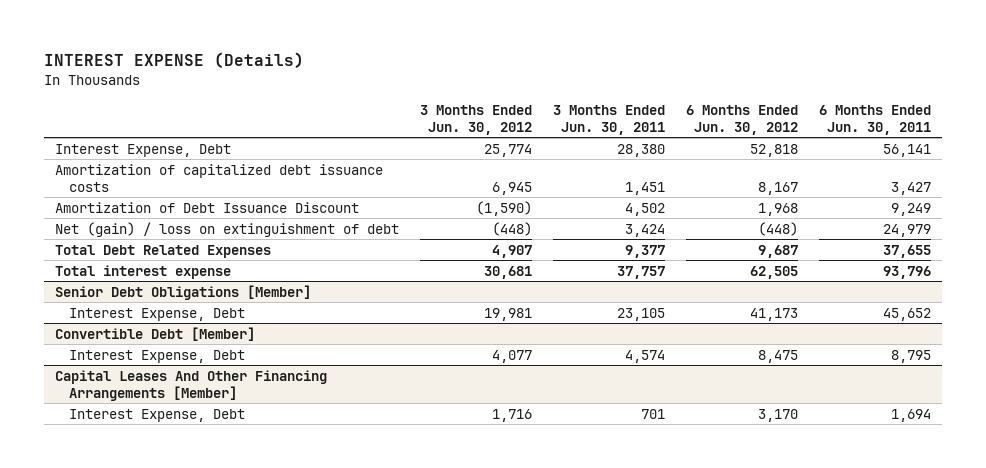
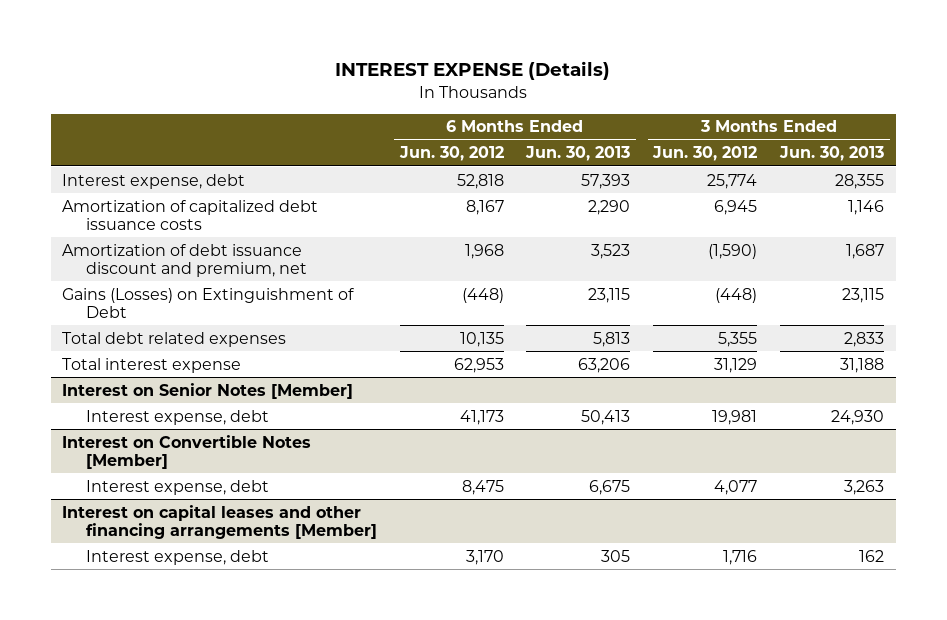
[553,104,666,135] 3 Months Ended Jun. 30, 2011 -> none
[819,104,932,135] 6 Months Ended Jun. 30, 2011 -> none
none -> [525,146,631,162] Jun. 30, 2013
none -> [779,146,885,162] Jun. 30, 2013
[55,143,232,157] Interest Expense, Debt -> [62,173,246,189] Interest expense, debt
[55,284,312,300] Senior Debt Obligations [Member] -> none
[55,326,256,341] Convertible Debt [Member] -> none
[55,201,360,213] Amortization of Debt Issuance Discount -> [62,243,307,278] Amortization of debt issuance discount and premium, net
[55,221,400,237] Net (gain) / loss on extinguishment of debt -> [62,287,355,319] Gains (Losses) on Extinguishment of Debt
[55,244,272,258] Total Debt Related Expenses -> [62,331,287,347] Total debt related expenses
[492,244,533,258] 4,907 -> [718,331,758,347] 5,355
[758,244,799,258] 9,687 -> [459,331,504,347] 10,135
[484,265,533,279] 30,681 -> [714,357,758,373] 31,129
[750,265,799,279] 62,505 -> [453,357,504,373] 62,953
none -> [62,382,354,399] Interest on Senior Notes [Member]
[68,307,245,321] Interest Expense, Debt -> [85,409,269,425] Interest expense, debt
none -> [62,434,312,470] Interest on Convertible Notes [Member]
[68,349,245,363] Interest Expense, Debt -> [85,479,269,495] Interest expense, debt
[55,369,328,401] Capital Leases And Other Financing Arrangements [Member] -> [62,504,377,540] Interest on capital leases and other financing arrangements [Member]
[68,408,245,422] Interest Expense, Debt -> [85,549,269,565] Interest expense, debt

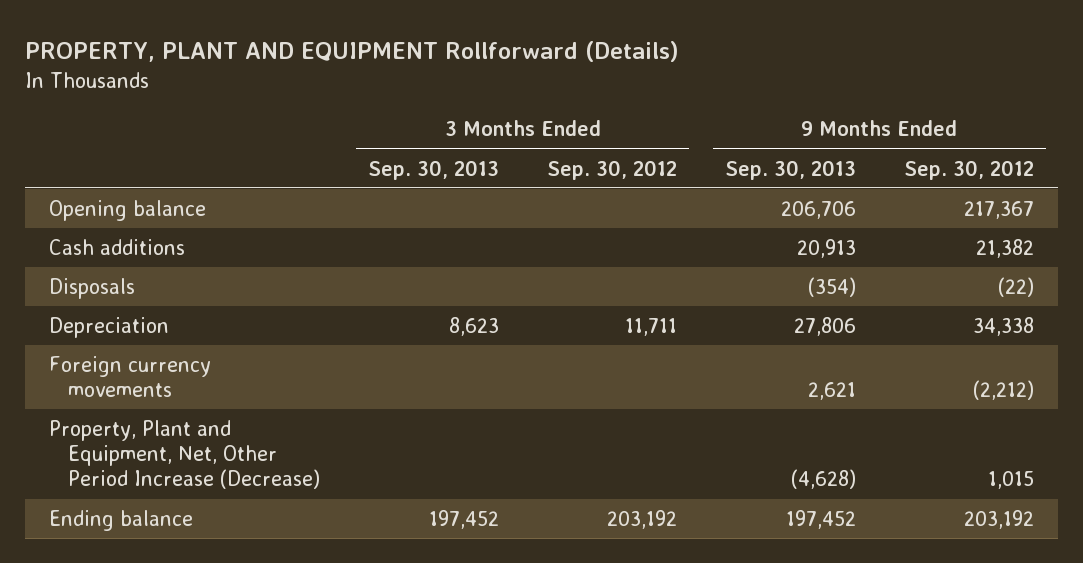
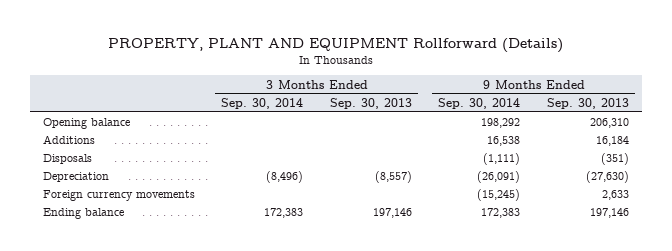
[547,159,678,180] Sep. 30, 2012 -> none
[903,159,1034,180] Sep. 30, 2012 -> none
none -> [221,97,304,109] Sep. 30, 2014
none -> [438,97,521,109] Sep. 30, 2014
[49,419,321,490] Property, Plant and Equipment, Net, Other Period Increase (Decrease) -> none
[781,200,857,219] 206,706 -> [589,118,629,129] 206,310
[49,238,186,255] Cash additions -> [42,135,95,145] Additions
[797,238,857,258] 20,913 -> [595,136,629,147] 16,184
[808,276,857,297] (354) -> [600,153,629,166] (351)
[449,316,500,336] 8,623 -> [374,171,412,184] (8,557)
[794,316,857,336] 27,806 -> [585,171,629,184] (27,630)
[808,382,857,401] 2,621 -> [601,190,629,201] 2,633
[429,509,500,529] 197,452 -> [372,208,412,219] 197,146
[786,509,857,529] 197,452 -> [589,208,629,219] 197,146

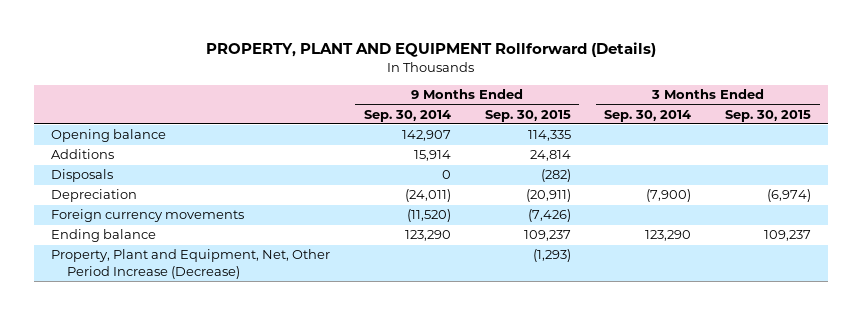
[329,97,412,109] Sep. 30, 2013 -> none
[546,97,629,109] Sep. 30, 2013 -> none
none -> [484,109,571,122] Sep. 30, 2015
none -> [725,109,812,122] Sep. 30, 2015
[481,118,521,129] 198,292 -> [401,130,451,142] 142,907
[487,136,521,147] 16,538 -> [413,150,451,162] 15,914
[483,153,521,166] (1,111) -> [441,170,451,180] 0
[266,171,304,184] (8,496) -> [646,189,692,203] (7,900)
[477,171,521,184] (26,091) -> [404,189,451,203] (24,011)
[477,189,521,202] (15,245) -> [406,209,451,223] (11,520)
[264,208,304,219] 172,383 -> [645,230,692,242] 123,290
[481,208,521,219] 172,383 -> [404,230,451,242] 123,290
none -> [51,249,331,279] Property, Plant and Equipment, Net, Other Period Increase (Decrease)

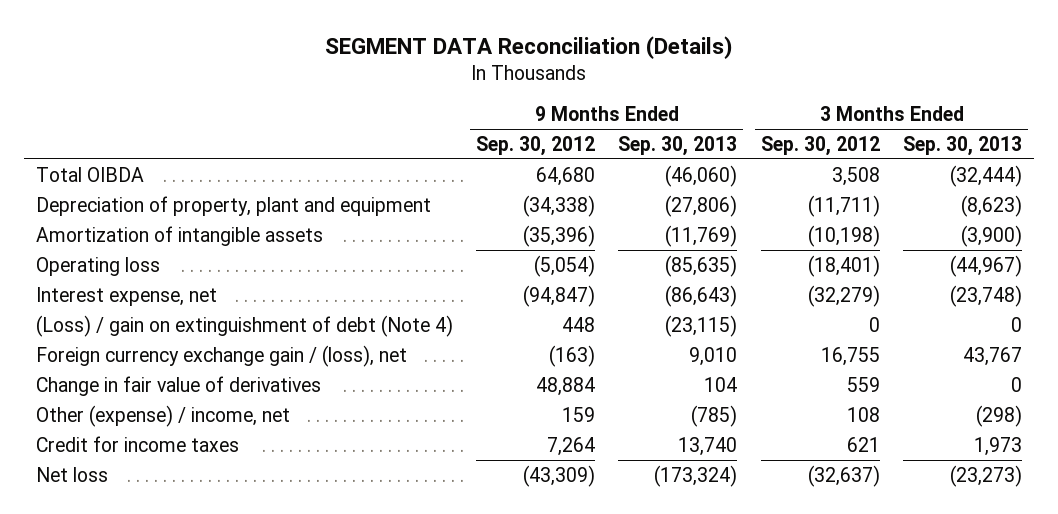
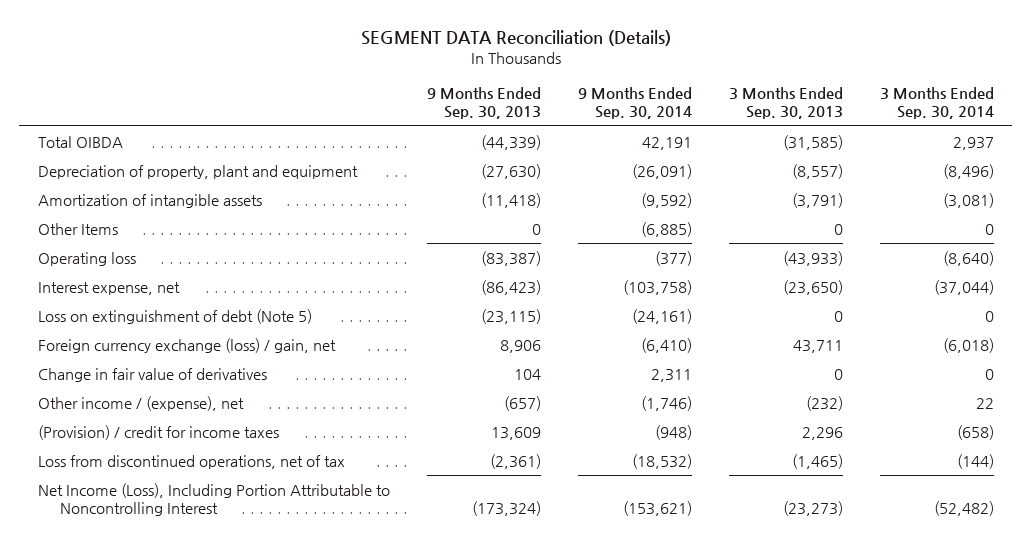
[476,135,596,156] Sep. 30, 2012 -> none
[760,135,880,156] Sep. 30, 2012 -> none
none -> [577,86,692,120] 9 Months Ended Sep. 30, 2014
none -> [879,86,994,120] 3 Months Ended Sep. 30, 2014
[665,164,738,187] (46,060) -> [480,134,541,150] (44,339)
[950,164,1023,187] (32,444) -> [782,134,843,150] (31,585)
[665,194,738,217] (27,806) -> [480,163,541,179] (27,630)
[961,194,1023,217] (8,623) -> [791,163,843,179] (8,557)
[665,224,738,247] (11,769) -> [480,192,541,208] (11,418)
[961,224,1023,247] (3,900) -> [791,192,843,208] (3,791)
none -> [37,222,118,235] Other Items
[665,254,738,277] (85,635) -> [480,250,541,266] (83,387)
[950,254,1023,277] (44,967) -> [782,250,843,266] (43,933)
[665,284,738,307] (86,643) -> [480,279,541,295] (86,423)
[950,284,1023,307] (23,748) -> [782,279,843,295] (23,650)
[35,314,453,337] (Loss) / gain on extinguishment of debt (Note 4) -> [37,308,312,324] Loss on extinguishment of debt (Note 5)
[35,344,407,367] Foreign currency exchange gain / (loss), net -> [37,337,336,353] Foreign currency exchange (loss) / gain, net
[689,346,738,366] 9,010 -> [499,339,541,353] 8,906
[963,346,1023,366] 43,767 -> [792,339,843,353] 43,711
[35,404,290,427] Other (expense) / income, net -> [37,395,244,411] Other income / (expense), net
[691,404,738,427] (785) -> [503,395,541,411] (657)
[976,404,1023,427] (298) -> [805,395,843,411] (232)
[35,435,239,452] Credit for income taxes -> [37,424,279,440] (Provision) / credit for income taxes
[678,436,738,456] 13,740 -> [490,426,541,440] 13,609
[974,436,1023,456] 1,973 -> [801,426,843,440] 2,296
none -> [37,454,345,469] Loss from discontinued operations, net of tax
[35,466,108,482] Net loss -> [37,482,390,517] Net Income (Loss), Including Portion Attributable to Noncontrolling Interest

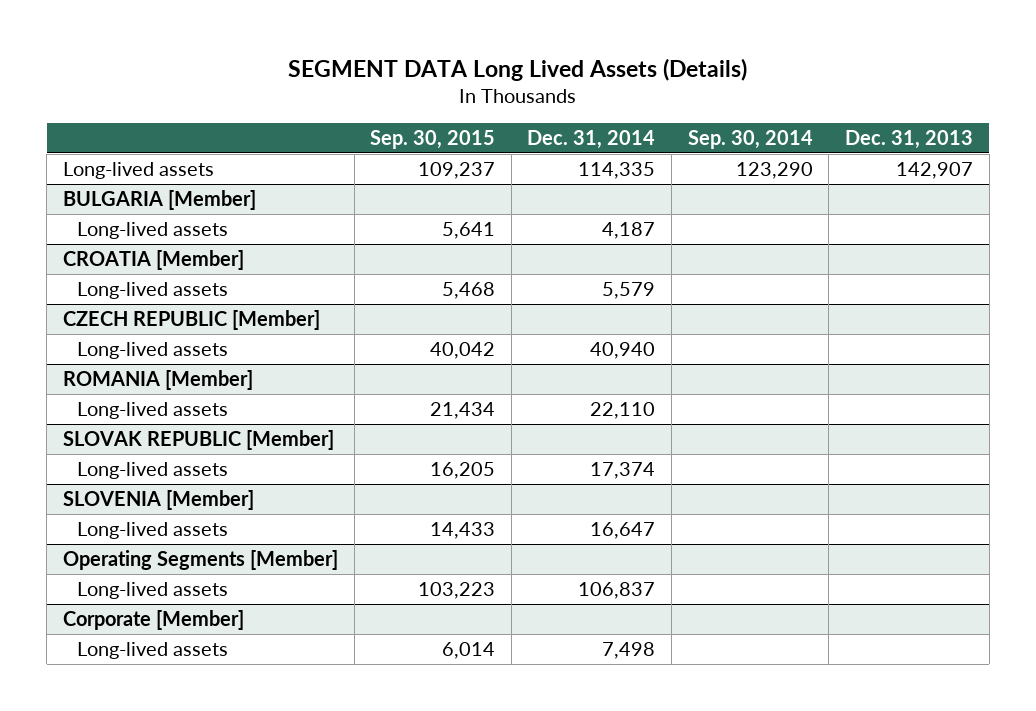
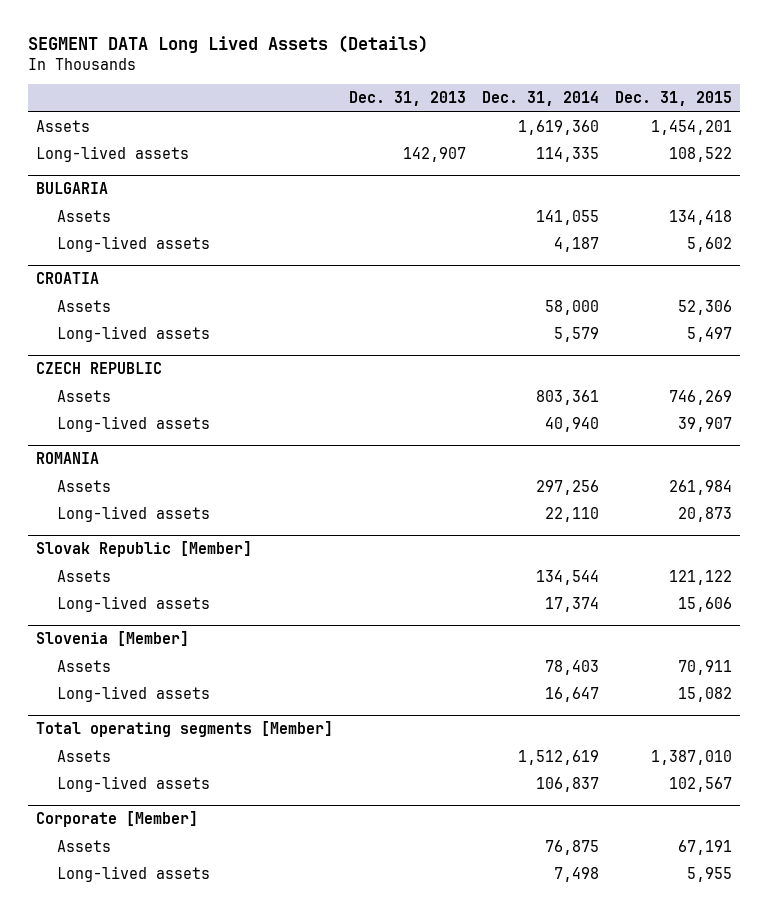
[370,129,496,149] Sep. 30, 2015 -> none
[687,129,813,149] Sep. 30, 2014 -> none
none -> [614,91,732,107] Dec. 31, 2015
none -> [36,119,91,132] Assets
[62,190,256,211] BULGARIA [Member] -> [36,182,109,195] BULGARIA
none -> [57,209,112,222] Assets
[62,250,244,271] CROATIA [Member] -> [36,272,100,285] CROATIA
none -> [57,299,112,312] Assets
[62,310,320,331] CZECH REPUBLIC [Member] -> [36,362,163,375] CZECH REPUBLIC
none -> [57,389,112,402] Assets
[62,370,253,391] ROMANIA [Member] -> [36,452,100,465] ROMANIA
none -> [57,479,112,492] Assets
[62,430,334,451] SLOVAK REPUBLIC [Member] -> [36,541,253,558] Slovak Republic [Member]
none -> [57,569,112,582] Assets
[62,490,254,511] SLOVENIA [Member] -> [36,631,190,647] Slovenia [Member]
none -> [57,659,112,672] Assets
[62,550,338,571] Operating Segments [Member] -> [36,721,334,738] Total operating segments [Member]
none -> [57,749,112,762] Assets
none -> [57,839,112,852] Assets

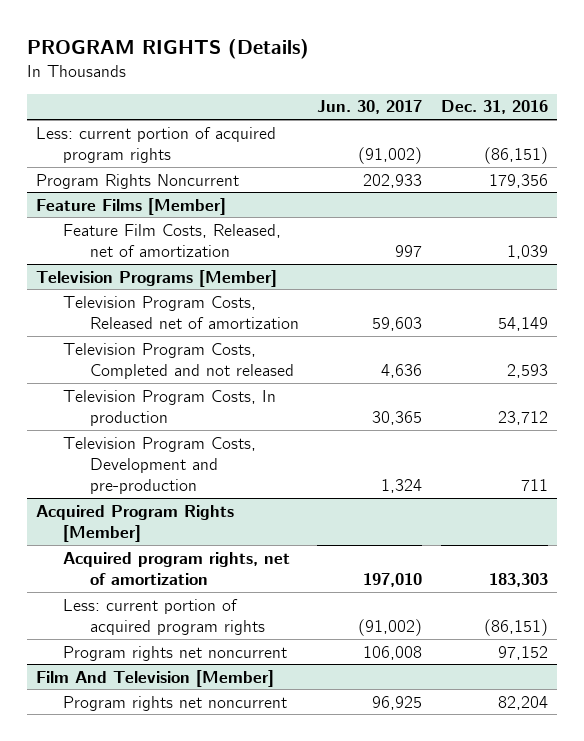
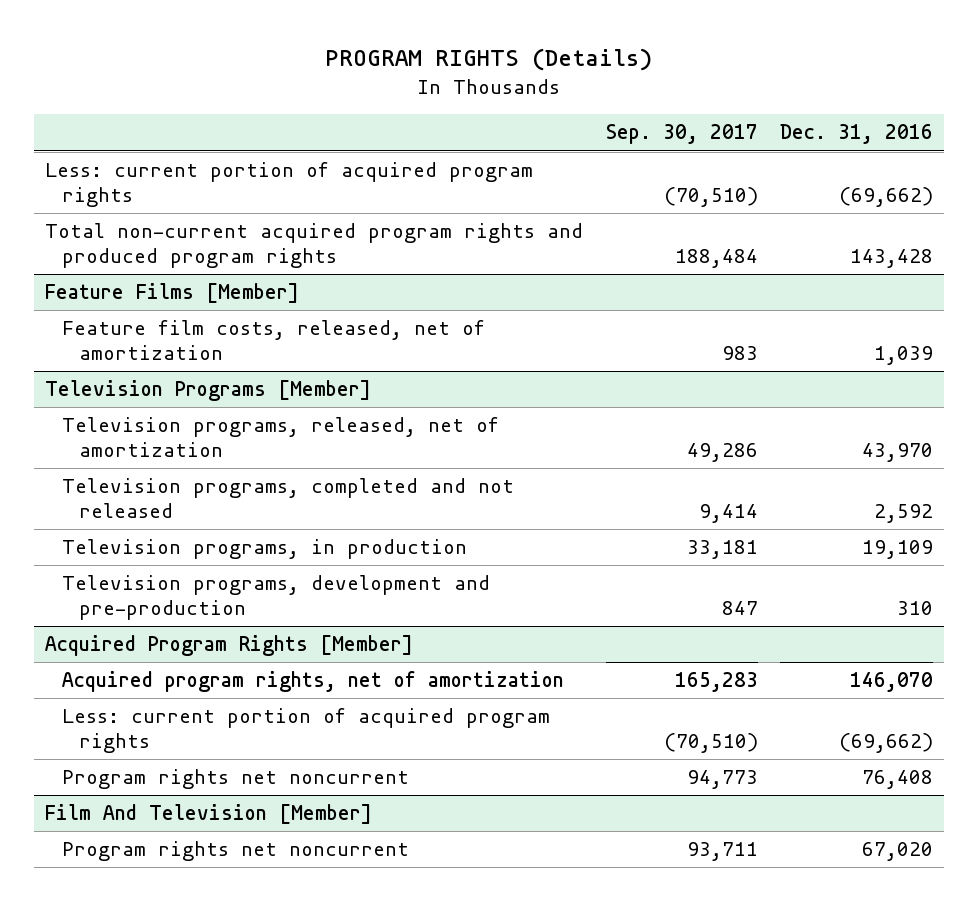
[317,100,423,115] Jun. 30, 2017 -> none
none -> [605,124,758,145] Sep. 30, 2017
[483,146,548,164] (86,151) -> [839,187,934,208] (69,662)
[36,173,240,189] Program Rights Noncurrent -> [45,223,584,269] Total non-current acquired program rights and produced program rights
[488,173,548,188] 179,356 -> [850,249,934,269] 143,428
[63,223,282,257] Feature Film Costs, Released, net of amortization -> [62,320,486,361] Feature film costs, released, net of amortization
[63,295,299,329] Television Program Costs, Released net of amortization -> [62,417,500,458] Television programs, released, net of amortization
[497,316,548,331] 54,149 -> [862,443,934,463] 43,970
[63,342,294,379] Television Program Costs, Completed and not released -> [62,478,515,519] Television programs, completed and not released
[506,363,548,378] 2,593 -> [874,504,934,524] 2,592
[63,389,277,426] Television Program Costs, In production -> [62,539,468,560] Television programs, in production
[497,410,548,425] 23,712 -> [862,540,934,560] 19,109
[63,436,257,494] Television Program Costs, Development and pre-production -> [62,575,491,621] Television programs, development and pre-production
[520,478,548,491] 711 -> [897,601,934,616] 310
[488,572,548,587] 183,303 -> [850,672,934,693] 146,070
[483,618,548,636] (86,151) -> [839,733,934,754] (69,662)
[497,645,548,660] 97,152 -> [862,770,934,790] 76,408
[497,695,548,710] 82,204 -> [862,842,934,862] 67,020

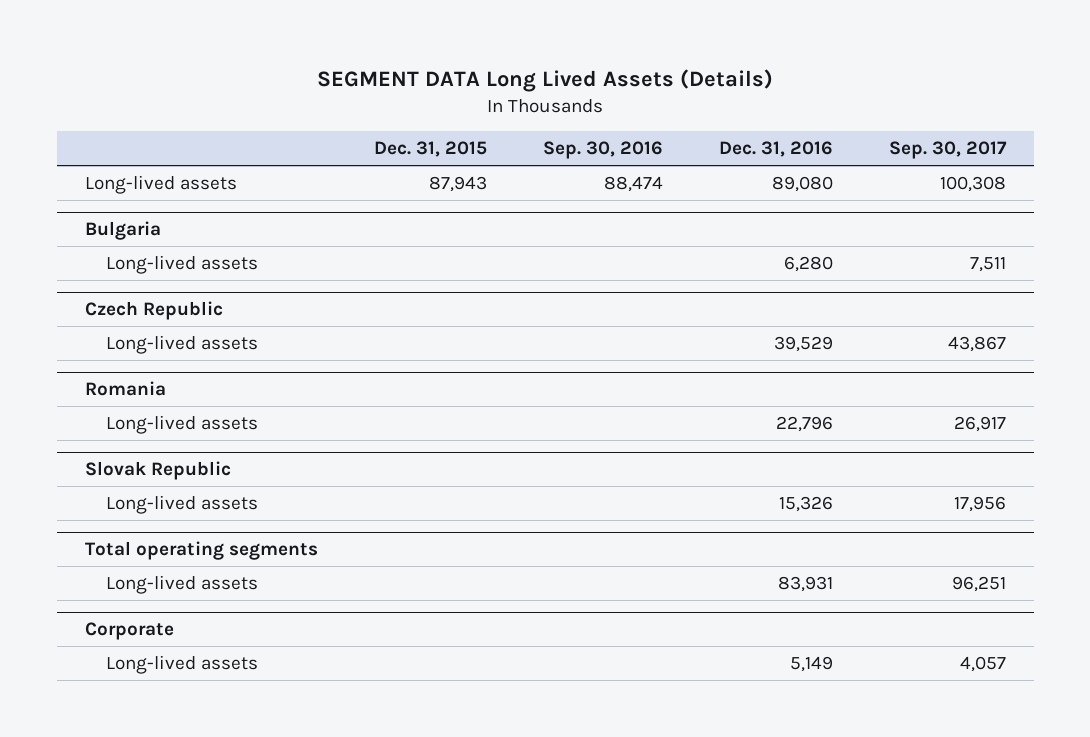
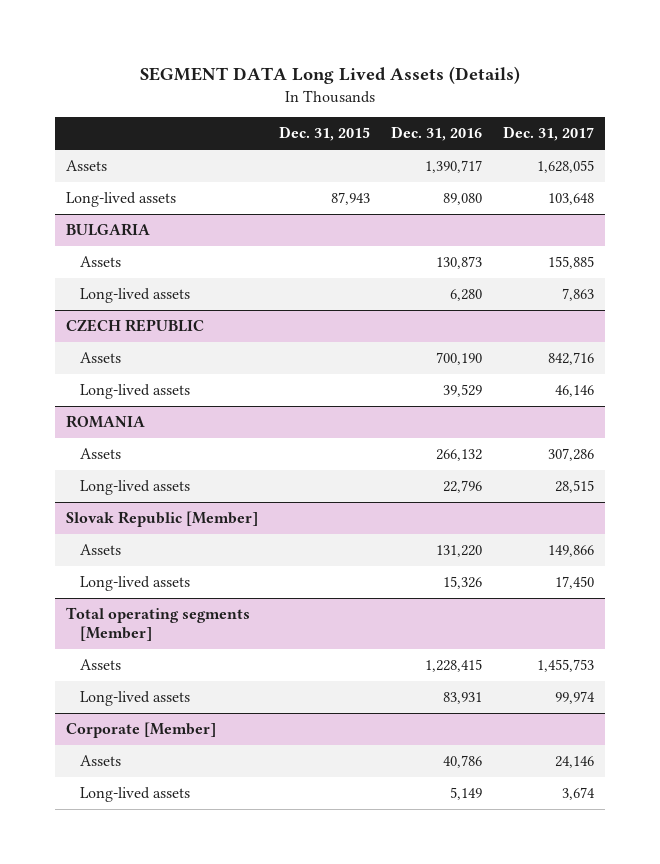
[542,141,663,160] Sep. 30, 2016 -> none
[888,141,1007,160] Sep. 30, 2017 -> none
none -> [503,126,595,142] Dec. 31, 2017
none -> [65,160,107,172] Assets
[84,221,161,241] Bulgaria -> [65,223,150,237] BULGARIA
none -> [79,256,121,268] Assets
[84,301,223,321] Czech Republic -> [65,319,204,333] CZECH REPUBLIC
none -> [79,352,121,364] Assets
[84,381,166,397] Romania -> [65,415,145,429] ROMANIA
none -> [79,448,121,460] Assets
[84,461,231,481] Slovak Republic -> [65,511,258,528] Slovak Republic [Member]
none -> [79,544,121,556] Assets
[84,541,318,561] Total operating segments -> [65,607,250,642] Total operating segments [Member]
none -> [79,659,121,671] Assets
[84,622,174,641] Corporate -> [65,722,216,739] Corporate [Member]
none -> [79,755,121,767] Assets

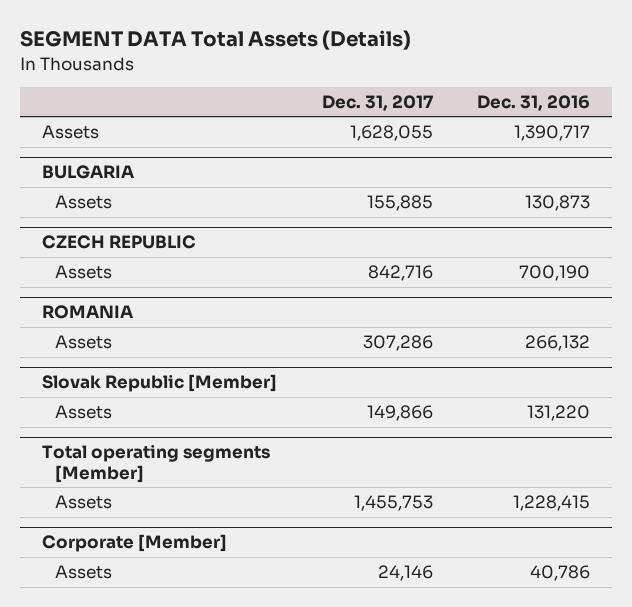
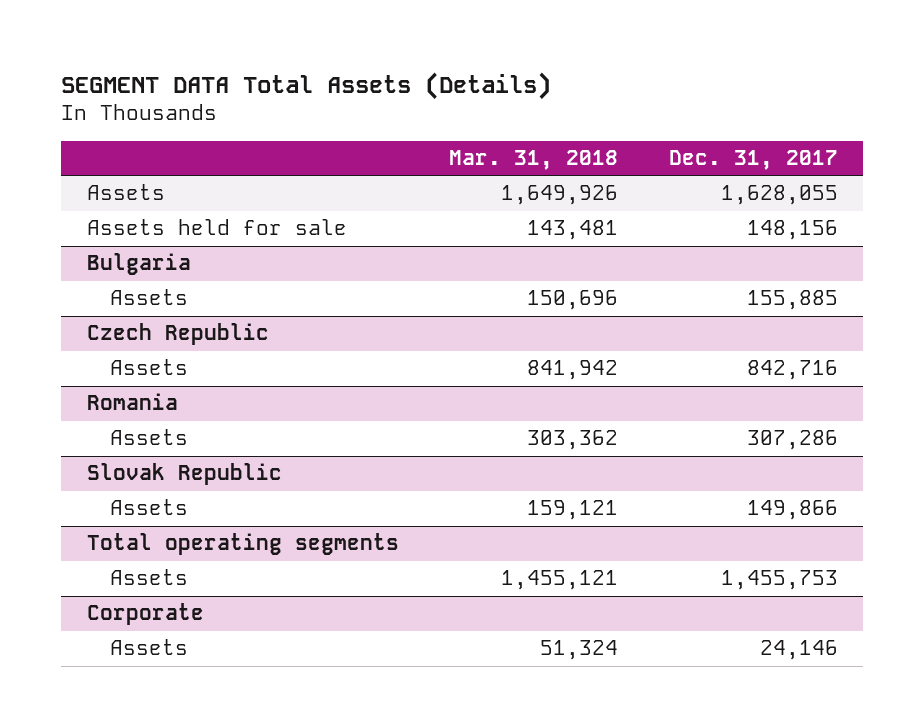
[477,94,591,111] Dec. 31, 2016 -> none
none -> [449,150,619,171] Mar. 31, 2018
none -> [86,219,347,236] Assets held for sale
[41,165,135,180] BULGARIA -> [86,253,191,276] Bulgaria
[41,235,196,250] CZECH REPUBLIC -> [86,323,269,346] Czech Republic
[41,305,134,320] ROMANIA -> [86,393,178,411] Romania
[41,374,277,393] Slovak Republic [Member] -> [86,463,282,486] Slovak Republic
[41,444,270,483] Total operating segments [Member] -> [86,533,399,556] Total operating segments
[41,534,227,553] Corporate [Member] -> [86,603,204,626] Corporate

